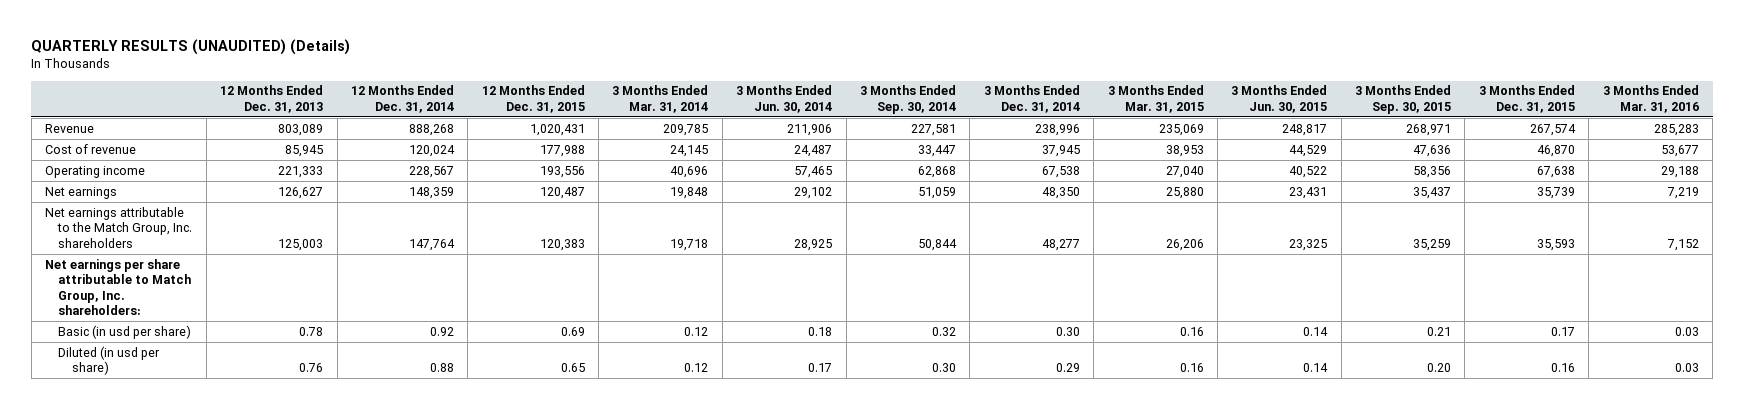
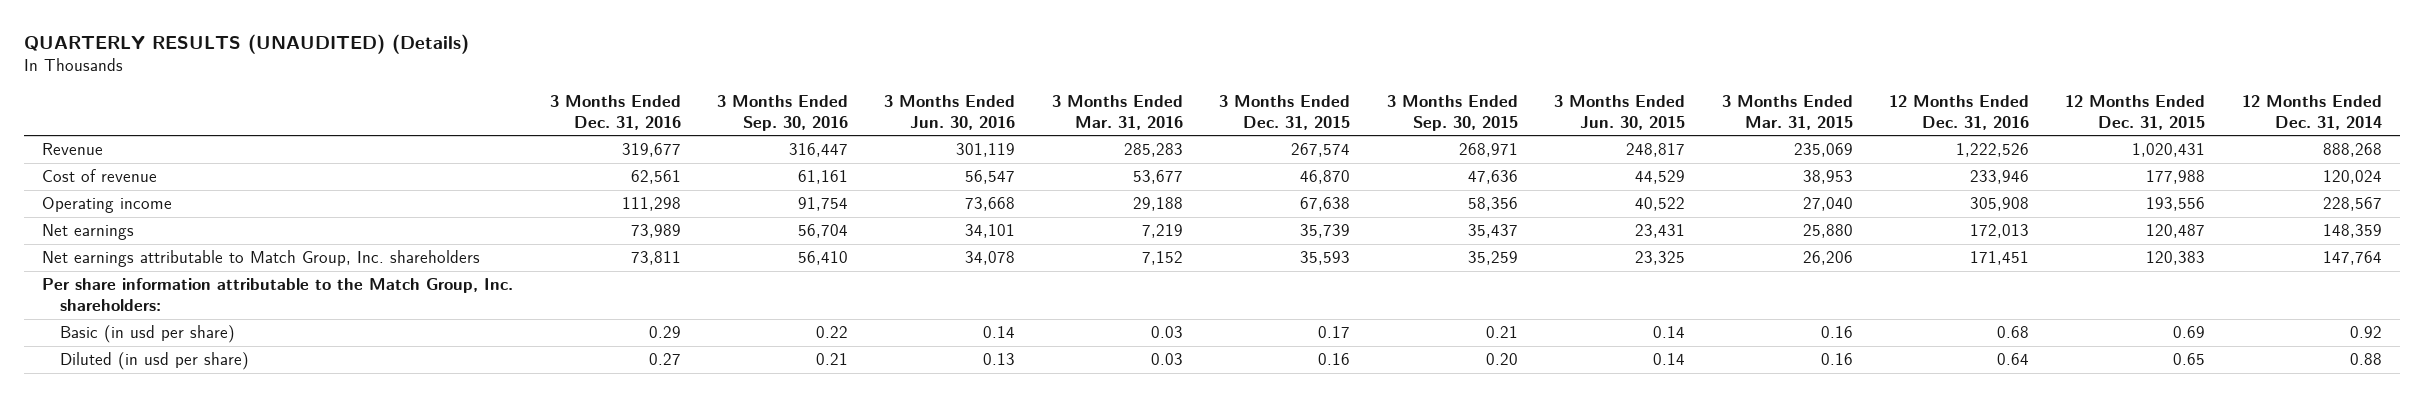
[220,85,324,113] 12 Months Ended Dec. 31, 2013 -> none
[612,85,709,113] 3 Months Ended Mar. 31, 2014 -> none
[736,85,833,113] 3 Months Ended Jun. 30, 2014 -> none
[860,85,957,114] 3 Months Ended Sep. 30, 2014 -> none
[983,85,1080,113] 3 Months Ended Dec. 31, 2014 -> none
none -> [549,94,681,130] 3 Months Ended Dec. 31, 2016
none -> [717,94,849,131] 3 Months Ended Sep. 30, 2016
none -> [884,94,1016,130] 3 Months Ended Jun. 30, 2016
none -> [1888,94,2029,130] 12 Months Ended Dec. 31, 2016
[45,206,193,248] Net earnings attributable to the Match Group, Inc. shareholders -> [42,250,481,268] Net earnings attributable to Match Group, Inc. shareholders
[45,258,192,316] Net earnings per share attributable to Match Group, Inc. shareholders: -> [42,278,514,311] Per share information attributable to the Match Group, Inc. shareholders:

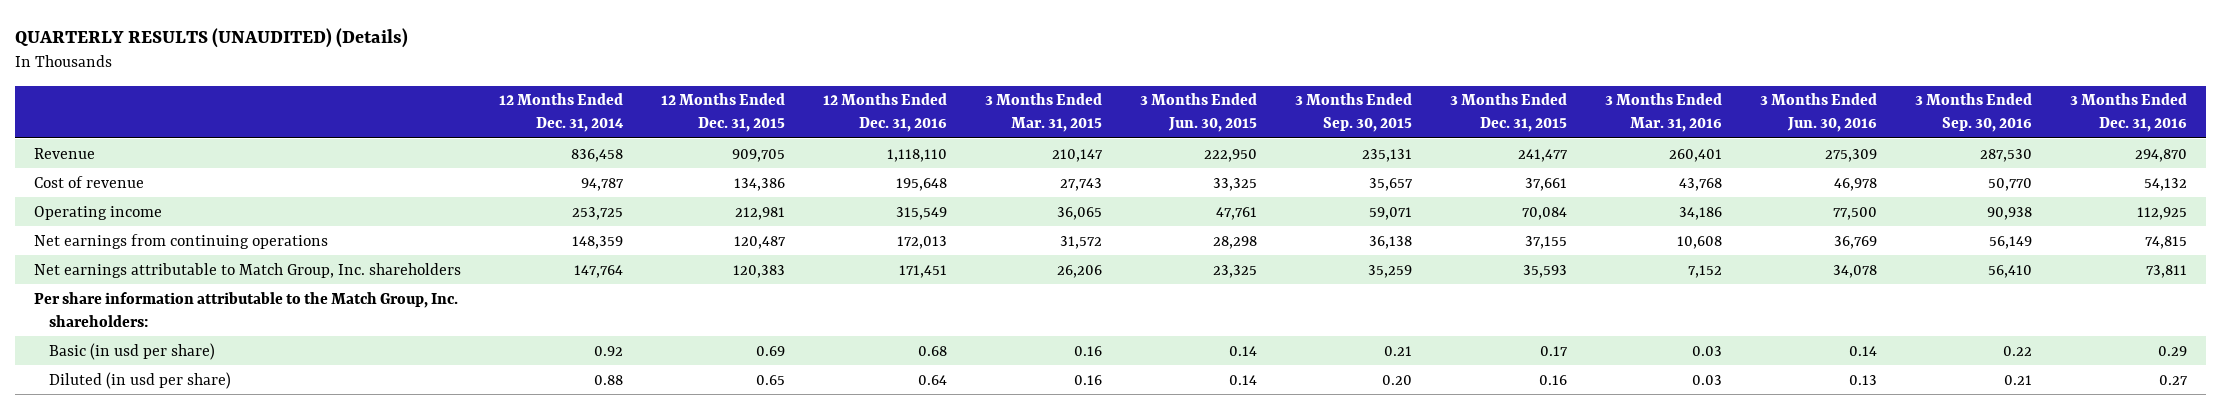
[621,143,681,158] 319,677 -> [2135,148,2188,162] 294,870
[789,143,849,158] 316,447 -> [1980,148,2033,162] 287,530
[956,143,1016,158] 301,119 -> [1825,148,1878,162] 275,309
[1123,143,1183,158] 285,283 -> [1669,148,1723,162] 260,401
[1291,143,1351,158] 267,574 -> [1517,148,1568,162] 241,477
[1458,143,1518,158] 268,971 -> [1361,148,1412,162] 235,131
[1626,143,1686,158] 248,817 -> [1203,148,1257,162] 222,950
[1793,143,1853,158] 235,069 -> [1051,148,1103,162] 210,147
[1955,143,2029,158] 1,222,526 -> [886,148,947,162] 1,118,110
[2132,143,2206,158] 1,020,431 -> [731,148,785,162] 909,705
[2322,143,2382,158] 888,268 -> [570,148,623,162] 836,458
[630,170,681,185] 62,561 -> [2144,177,2188,191] 54,132
[798,170,849,185] 61,161 -> [1988,177,2033,191] 50,770
[965,170,1016,185] 56,547 -> [1834,177,1878,191] 46,978
[1132,170,1183,185] 53,677 -> [1679,177,1723,191] 43,768
[1300,170,1351,185] 46,870 -> [1524,177,1567,191] 37,661
[1467,170,1518,185] 47,636 -> [1368,177,1413,191] 35,657
[1635,170,1686,185] 44,529 -> [1212,177,1257,191] 33,325
[1802,170,1853,185] 38,953 -> [1059,177,1102,191] 27,743
[1969,170,2029,185] 233,946 -> [895,177,947,191] 195,648
[2146,170,2206,185] 177,988 -> [733,177,785,191] 134,386
[2322,170,2382,185] 120,024 -> [580,177,624,191] 94,787
[621,197,681,212] 111,298 -> [2137,206,2188,220] 112,925
[798,197,849,212] 91,754 -> [1987,206,2033,220] 90,938
[965,197,1016,212] 73,668 -> [1833,206,1878,220] 77,500
[1132,197,1183,212] 29,188 -> [1679,206,1723,220] 34,186
[1300,197,1351,212] 67,638 -> [1521,206,1567,220] 70,084
[1467,197,1518,212] 58,356 -> [1368,206,1412,220] 59,071
[1635,197,1686,212] 40,522 -> [1215,206,1257,220] 47,761
[1802,197,1853,212] 27,040 -> [1056,206,1102,220] 36,065
[1969,197,2029,212] 305,908 -> [895,206,947,220] 315,549
[2146,197,2206,212] 193,556 -> [734,206,785,220] 212,981
[2322,197,2382,212] 228,567 -> [571,206,623,220] 253,725
[42,224,135,241] Net earnings -> [33,233,328,249] Net earnings from continuing operations
[630,224,681,239] 73,989 -> [2145,235,2188,249] 74,815
[798,224,849,239] 56,704 -> [1989,235,2033,249] 56,149
[965,224,1016,239] 34,101 -> [1834,235,1878,249] 36,769
[1141,224,1183,239] 7,219 -> [1677,235,1723,249] 10,608
[1300,224,1351,239] 35,739 -> [1524,235,1567,249] 37,155
[1467,224,1518,239] 35,437 -> [1368,235,1412,249] 36,138
[1635,224,1686,239] 23,431 -> [1212,235,1257,249] 28,298
[1802,224,1853,239] 25,880 -> [1059,235,1102,249] 31,572

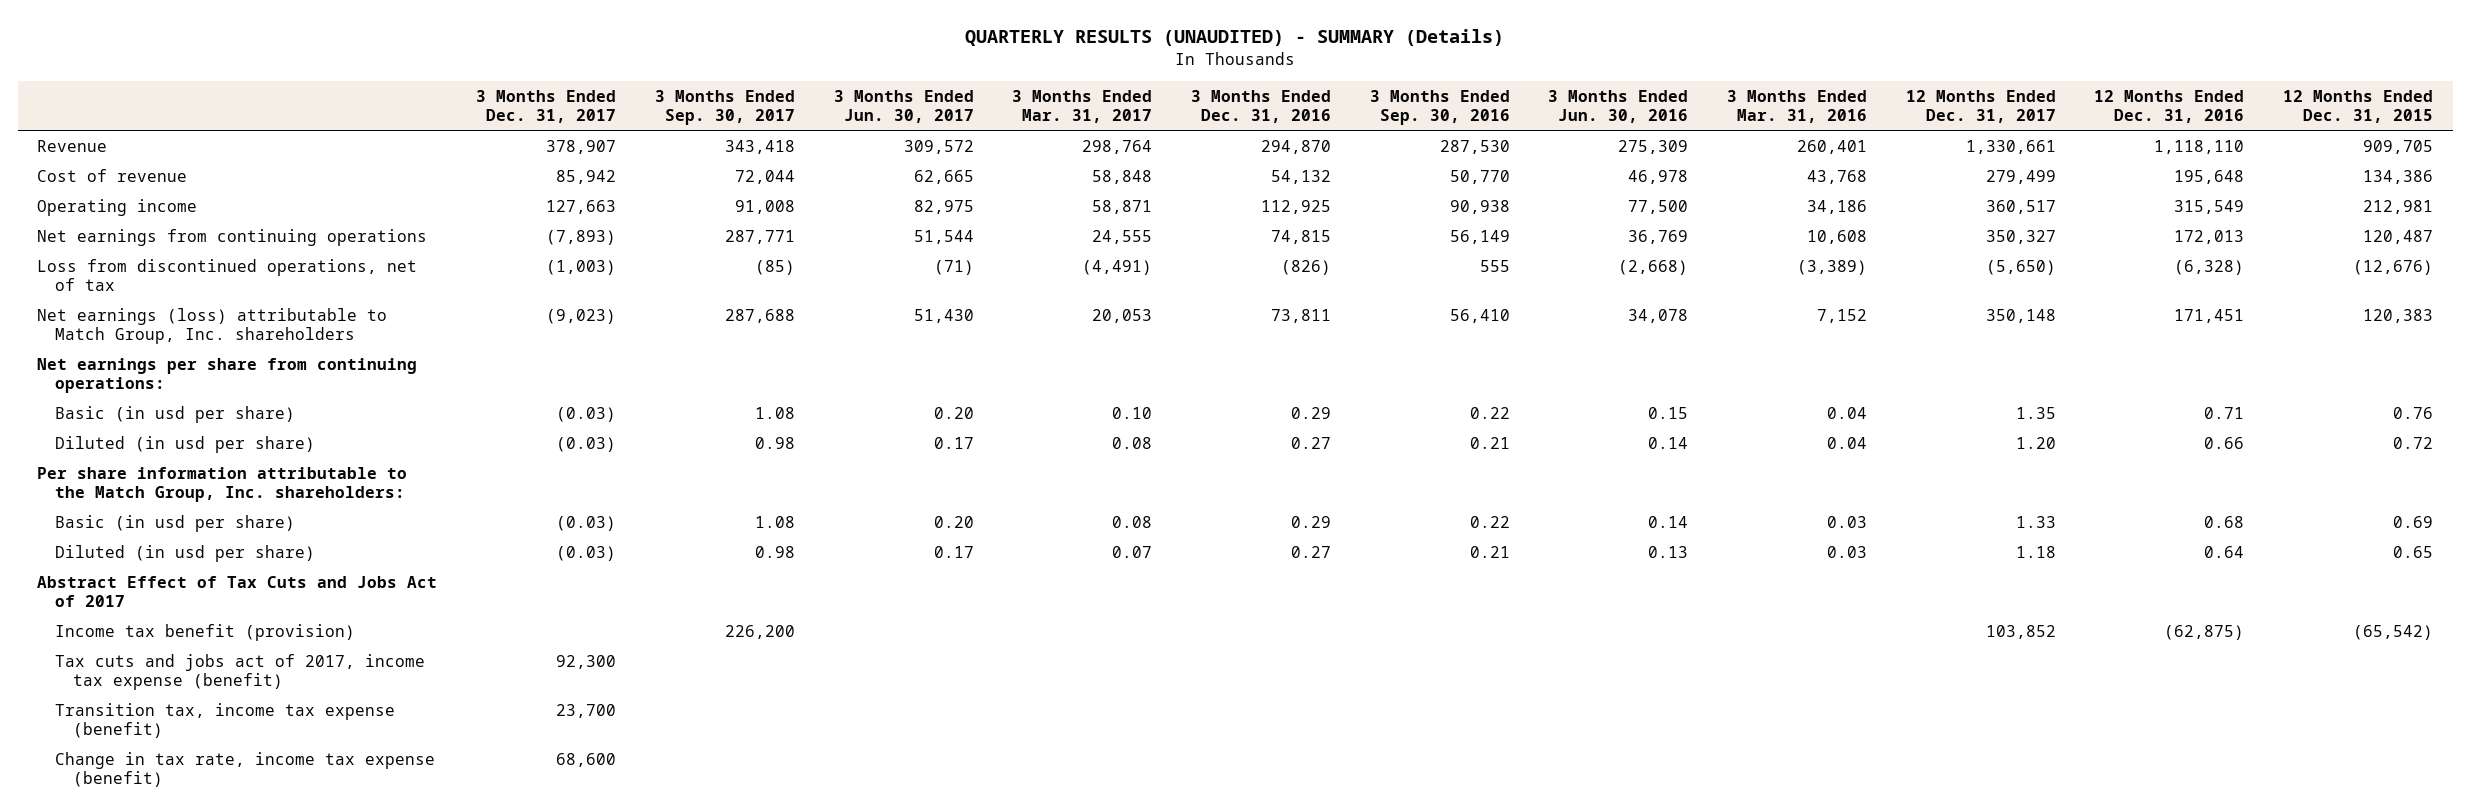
[14,27,408,48] QUARTERLY RESULTS (UNAUDITED) (Details) -> [965,29,1505,47] QUARTERLY RESULTS (UNAUDITED) - SUMMARY (Details)
[498,93,624,133] 12 Months Ended Dec. 31, 2014 -> none
[984,93,1102,133] 3 Months Ended Mar. 31, 2015 -> none
[1139,93,1257,133] 3 Months Ended Jun. 30, 2015 -> none
[1294,93,1412,133] 3 Months Ended Sep. 30, 2015 -> none
[1449,93,1567,133] 3 Months Ended Dec. 31, 2015 -> none
none -> [476,90,617,124] 3 Months Ended Dec. 31, 2017
none -> [654,90,795,126] 3 Months Ended Sep. 30, 2017
none -> [833,90,974,124] 3 Months Ended Jun. 30, 2017
none -> [1012,90,1153,124] 3 Months Ended Mar. 31, 2017
none -> [1905,90,2056,124] 12 Months Ended Dec. 31, 2017
none -> [37,258,418,291] Loss from discontinued operations, net of tax
[33,262,461,278] Net earnings attributable to Match Group, Inc. shareholders -> [37,307,388,344] Net earnings (loss) attributable to Match Group, Inc. shareholders
none -> [37,357,418,393] Net earnings per share from continuing operations:
none -> [55,405,296,423] Basic (in usd per share)
none -> [55,435,316,453] Diluted (in usd per share)
none -> [37,575,438,607] Abstract Effect of Tax Cuts and Jobs Act of 2017
none -> [55,623,356,641] Income tax benefit (provision)
none -> [55,653,426,690] Tax cuts and jobs act of 2017, income tax expense (benefit)
none -> [55,702,396,738] Transition tax, income tax expense (benefit)
none -> [55,751,436,787] Change in tax rate, income tax expense (benefit)

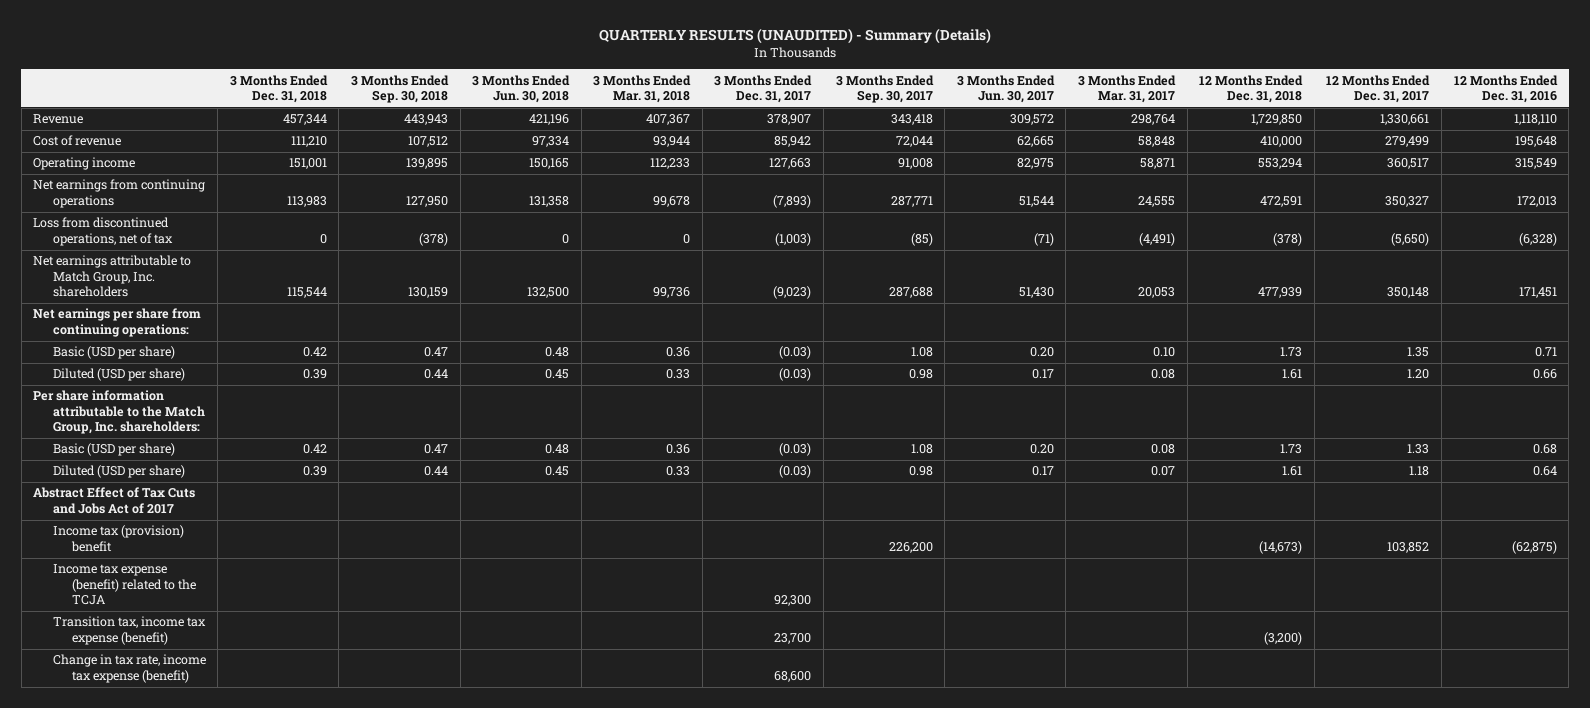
[965,29,1505,47] QUARTERLY RESULTS (UNAUDITED) - SUMMARY (Details) -> [598,28,991,45] QUARTERLY RESULTS (UNAUDITED) - Summary (Details)
[1190,90,1331,124] 3 Months Ended Dec. 31, 2016 -> none
[1369,90,1510,126] 3 Months Ended Sep. 30, 2016 -> none
[1548,90,1689,124] 3 Months Ended Jun. 30, 2016 -> none
[1727,90,1868,124] 3 Months Ended Mar. 31, 2016 -> none
[2283,90,2434,124] 12 Months Ended Dec. 31, 2015 -> none
none -> [229,74,328,104] 3 Months Ended Dec. 31, 2018
none -> [350,74,449,104] 3 Months Ended Sep. 30, 2018
none -> [472,74,571,104] 3 Months Ended Jun. 30, 2018
none -> [593,74,692,104] 3 Months Ended Mar. 31, 2018
none -> [1199,74,1304,104] 12 Months Ended Dec. 31, 2018
[37,307,388,344] Net earnings (loss) attributable to Match Group, Inc. shareholders -> [33,255,192,298] Net earnings attributable to Match Group, Inc. shareholders
[55,405,296,423] Basic (in usd per share) -> [52,346,175,360] Basic (USD per share)
[55,435,316,453] Diluted (in usd per share) -> [52,368,185,382] Diluted (USD per share)
[55,514,296,532] Basic (in usd per share) -> [52,443,175,457] Basic (USD per share)
[55,544,316,562] Diluted (in usd per share) -> [52,465,185,479] Diluted (USD per share)
[55,623,356,641] Income tax benefit (provision) -> [52,525,184,552] Income tax (provision) benefit
[55,653,426,690] Tax cuts and jobs act of 2017, income tax expense (benefit) -> [52,564,196,606] Income tax expense (benefit) related to the TCJA

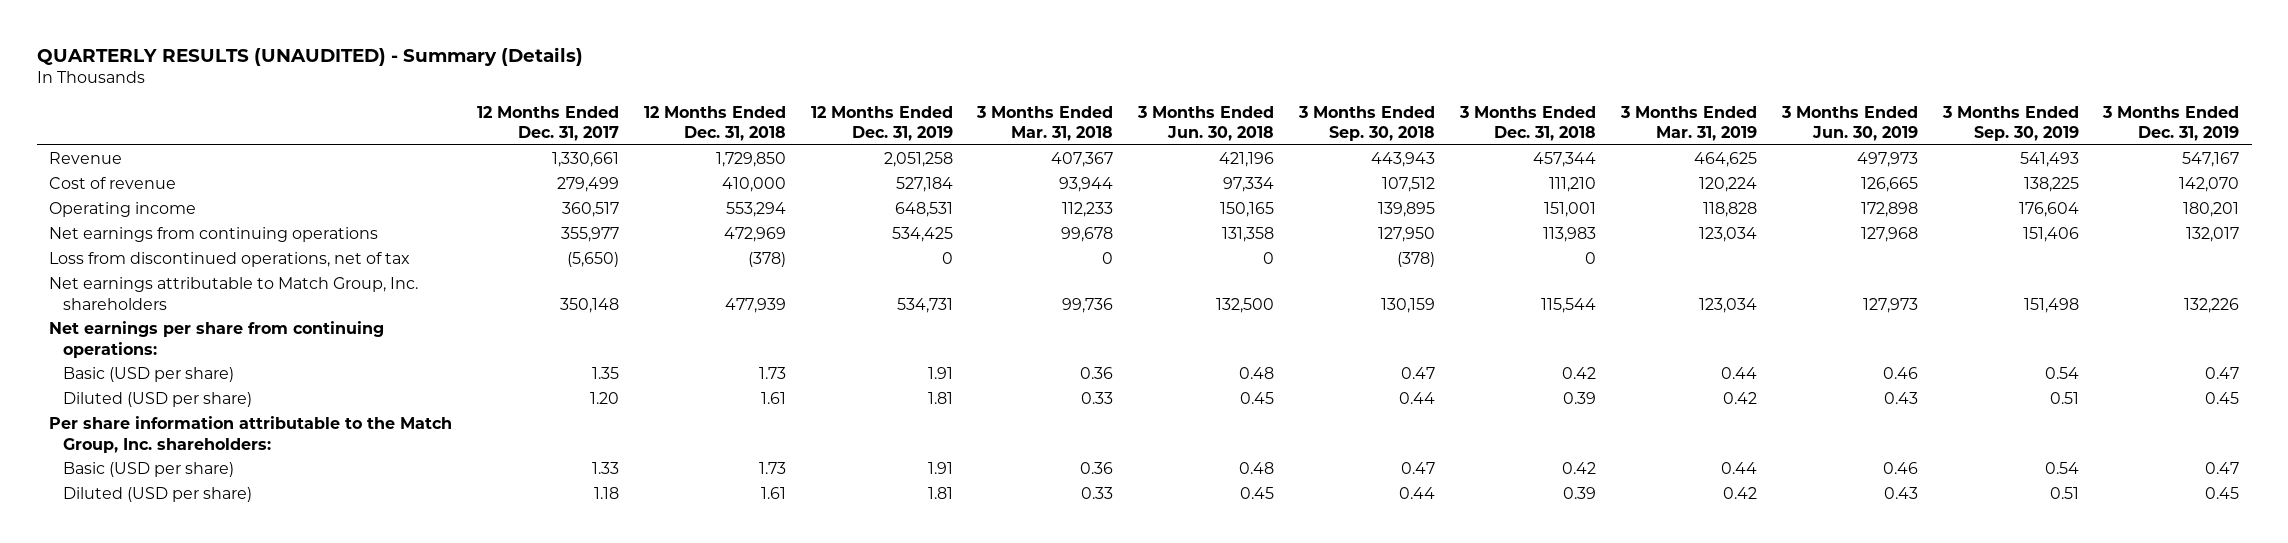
[714,74,813,104] 3 Months Ended Dec. 31, 2017 -> none
[835,74,934,104] 3 Months Ended Sep. 30, 2017 -> none
[956,74,1055,104] 3 Months Ended Jun. 30, 2017 -> none
[1078,74,1177,104] 3 Months Ended Mar. 31, 2017 -> none
[1453,74,1558,104] 12 Months Ended Dec. 31, 2016 -> none
none -> [810,105,953,142] 12 Months Ended Dec. 31, 2019
none -> [1619,105,1757,142] 3 Months Ended Mar. 31, 2019
none -> [1780,105,1918,142] 3 Months Ended Jun. 30, 2019
none -> [1941,105,2079,142] 3 Months Ended Sep. 30, 2019
none -> [2102,105,2240,142] 3 Months Ended Dec. 31, 2019
[1260,195,1303,207] 472,591 -> [723,227,786,243] 472,969
[1385,195,1430,207] 350,327 -> [560,227,619,243] 355,977
[33,487,196,514] Abstract Effect of Tax Cuts and Jobs Act of 2017 -> none
[52,525,184,552] Income tax (provision) benefit -> none
[52,564,196,606] Income tax expense (benefit) related to the TCJA -> none
[52,616,206,645] Transition tax, income tax expense (benefit) -> none
[52,654,206,683] Change in tax rate, income tax expense (benefit) -> none

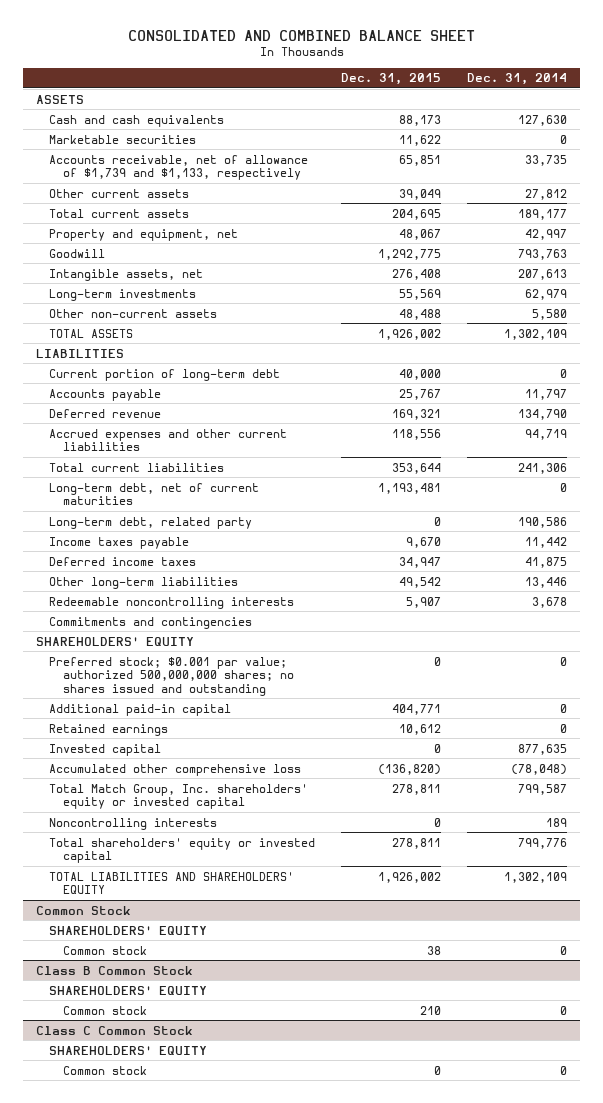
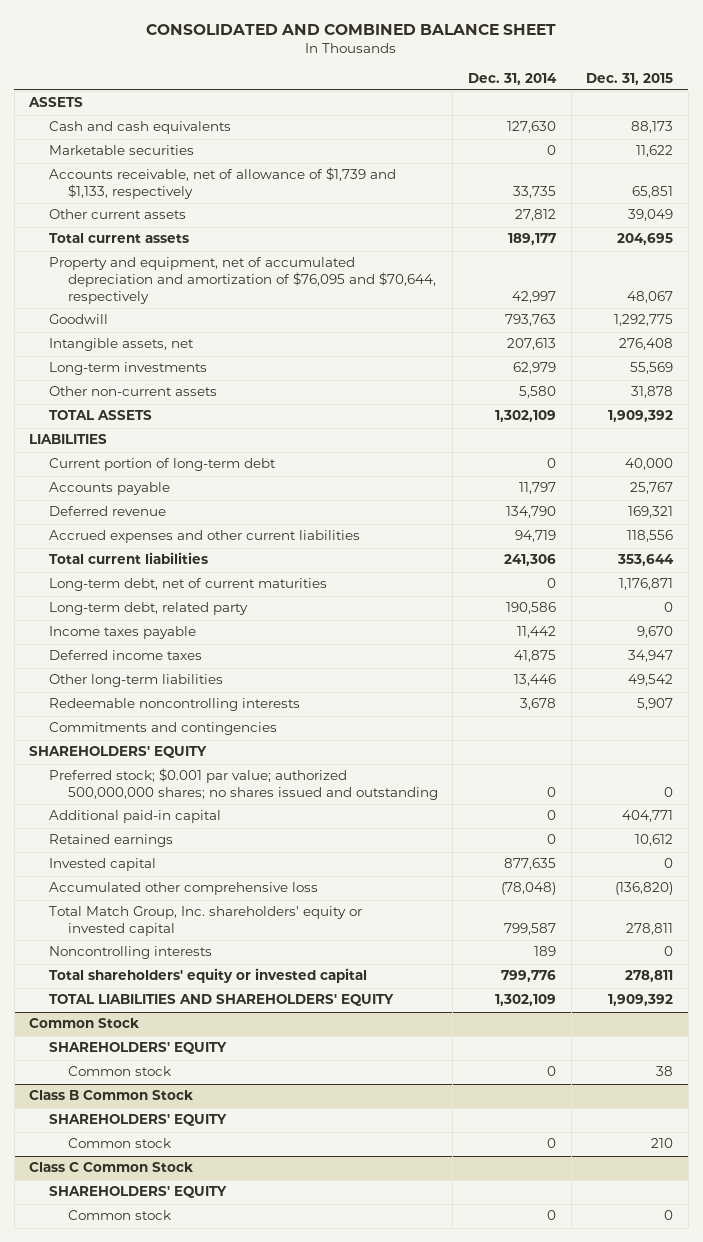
[49,228,239,241] Property and equipment, net -> [48,257,436,305] Property and equipment, net of accumulated depreciation and amortization of $76,095 and $70,644, respectively
[399,308,442,320] 48,488 -> [631,386,674,399] 31,878
[378,328,442,340] 1,926,002 -> [608,410,674,423] 1,909,392
[378,482,442,494] 1,193,481 -> [619,578,674,591] 1,176,871
[378,871,442,883] 1,926,002 -> [608,994,674,1007] 1,909,392

